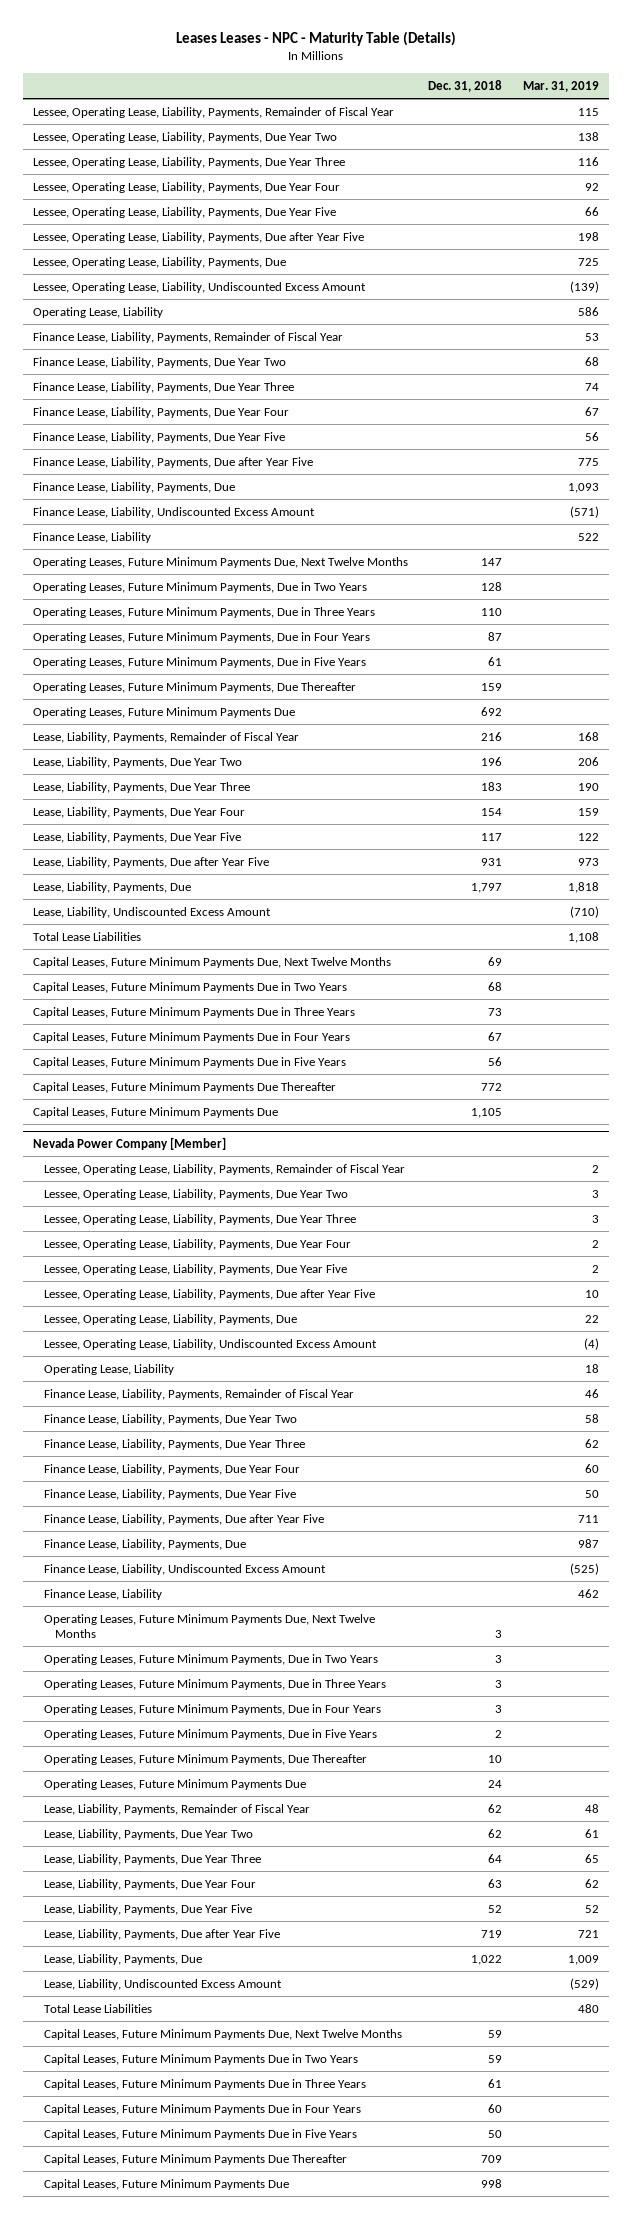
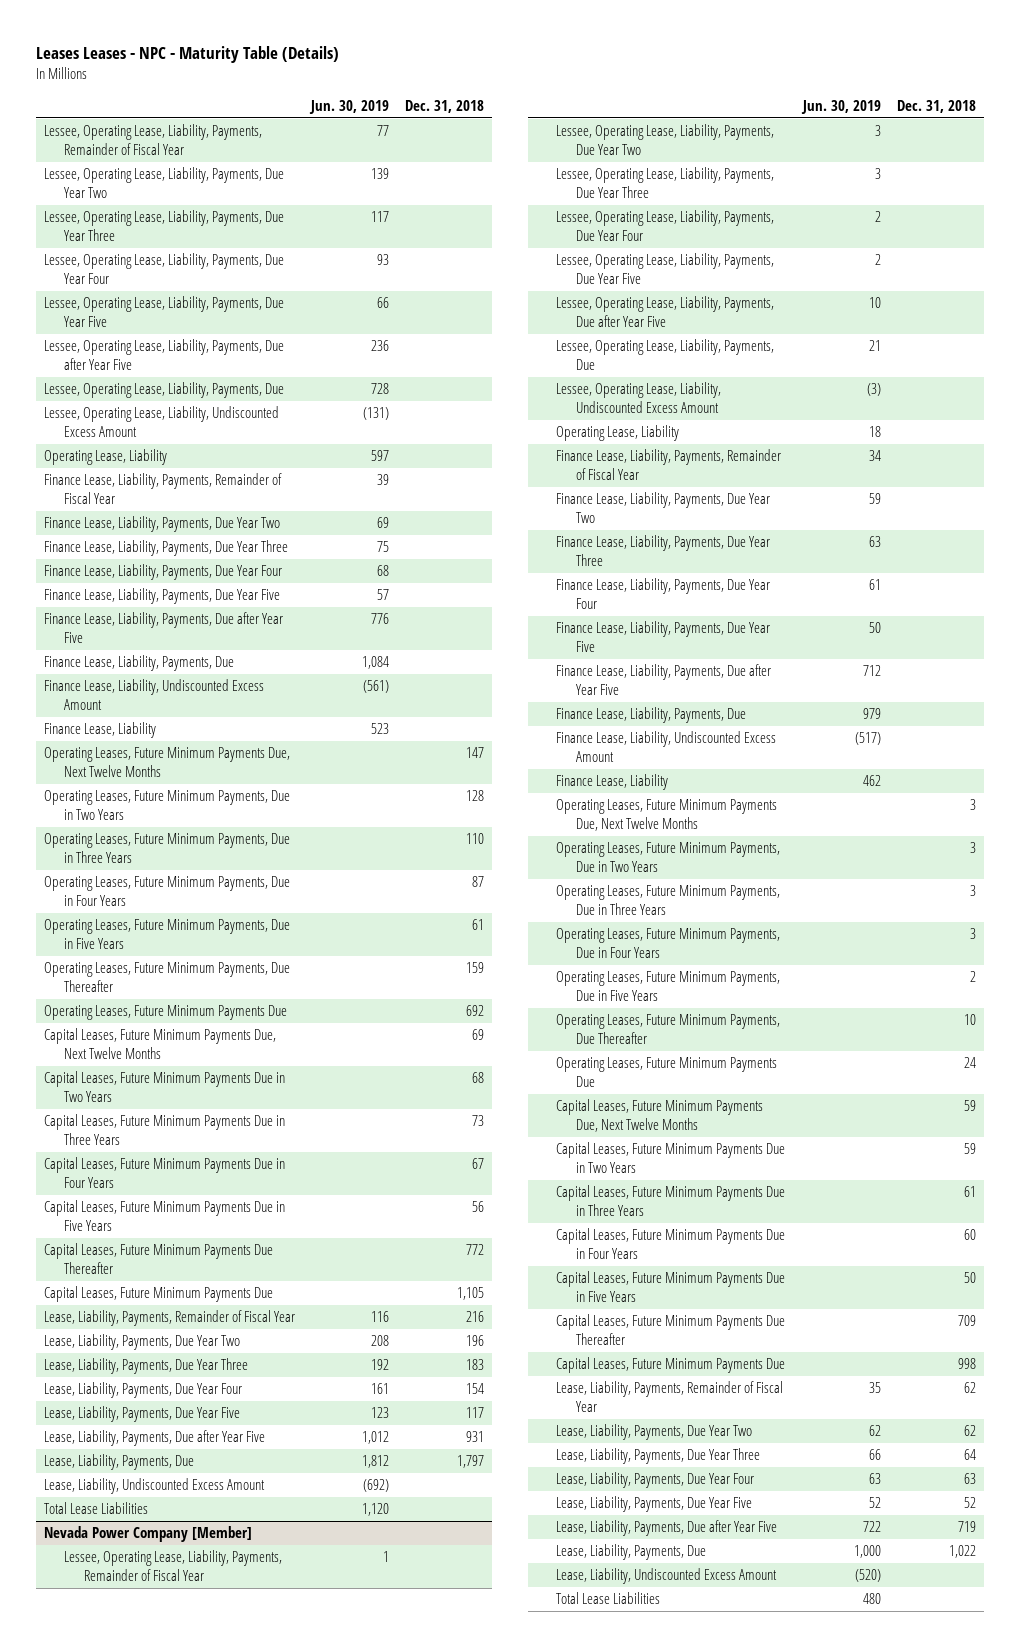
[522,80,599,92] Mar. 31, 2019 -> none
none -> [308,99,389,114] Jun. 30, 2019
[33,956,392,968] Capital Leases, Future Minimum Payments Due, Next Twelve Months -> [44,1028,277,1060] Capital Leases, Future Minimum Payments Due, Next Twelve Months
[33,981,348,993] Capital Leases, Future Minimum Payments Due in Two Years -> [44,1071,286,1103] Capital Leases, Future Minimum Payments Due in Two Years
[33,1006,356,1018] Capital Leases, Future Minimum Payments Due in Three Years -> [44,1114,286,1146] Capital Leases, Future Minimum Payments Due in Three Years
[33,1031,351,1043] Capital Leases, Future Minimum Payments Due in Four Years -> [44,1157,286,1189] Capital Leases, Future Minimum Payments Due in Four Years
[33,1056,347,1068] Capital Leases, Future Minimum Payments Due in Five Years -> [44,1200,286,1232] Capital Leases, Future Minimum Payments Due in Five Years
[33,1081,337,1093] Capital Leases, Future Minimum Payments Due Thereafter -> [44,1243,274,1275] Capital Leases, Future Minimum Payments Due Thereafter
[33,1106,279,1118] Capital Leases, Future Minimum Payments Due -> [44,1286,274,1303] Capital Leases, Future Minimum Payments Due
[44,2028,403,2040] Capital Leases, Future Minimum Payments Due, Next Twelve Months -> [556,1099,764,1133] Capital Leases, Future Minimum Payments Due, Next Twelve Months
[44,2053,359,2065] Capital Leases, Future Minimum Payments Due in Two Years -> [556,1142,786,1174] Capital Leases, Future Minimum Payments Due in Two Years
[44,2078,367,2090] Capital Leases, Future Minimum Payments Due in Three Years -> [556,1185,786,1217] Capital Leases, Future Minimum Payments Due in Three Years
[44,2103,362,2115] Capital Leases, Future Minimum Payments Due in Four Years -> [556,1228,786,1260] Capital Leases, Future Minimum Payments Due in Four Years
[44,2128,358,2140] Capital Leases, Future Minimum Payments Due in Five Years -> [556,1271,786,1303] Capital Leases, Future Minimum Payments Due in Five Years
[44,2153,348,2165] Capital Leases, Future Minimum Payments Due Thereafter -> [556,1314,786,1346] Capital Leases, Future Minimum Payments Due Thereafter
[44,2178,290,2190] Capital Leases, Future Minimum Payments Due -> [556,1357,786,1374] Capital Leases, Future Minimum Payments Due

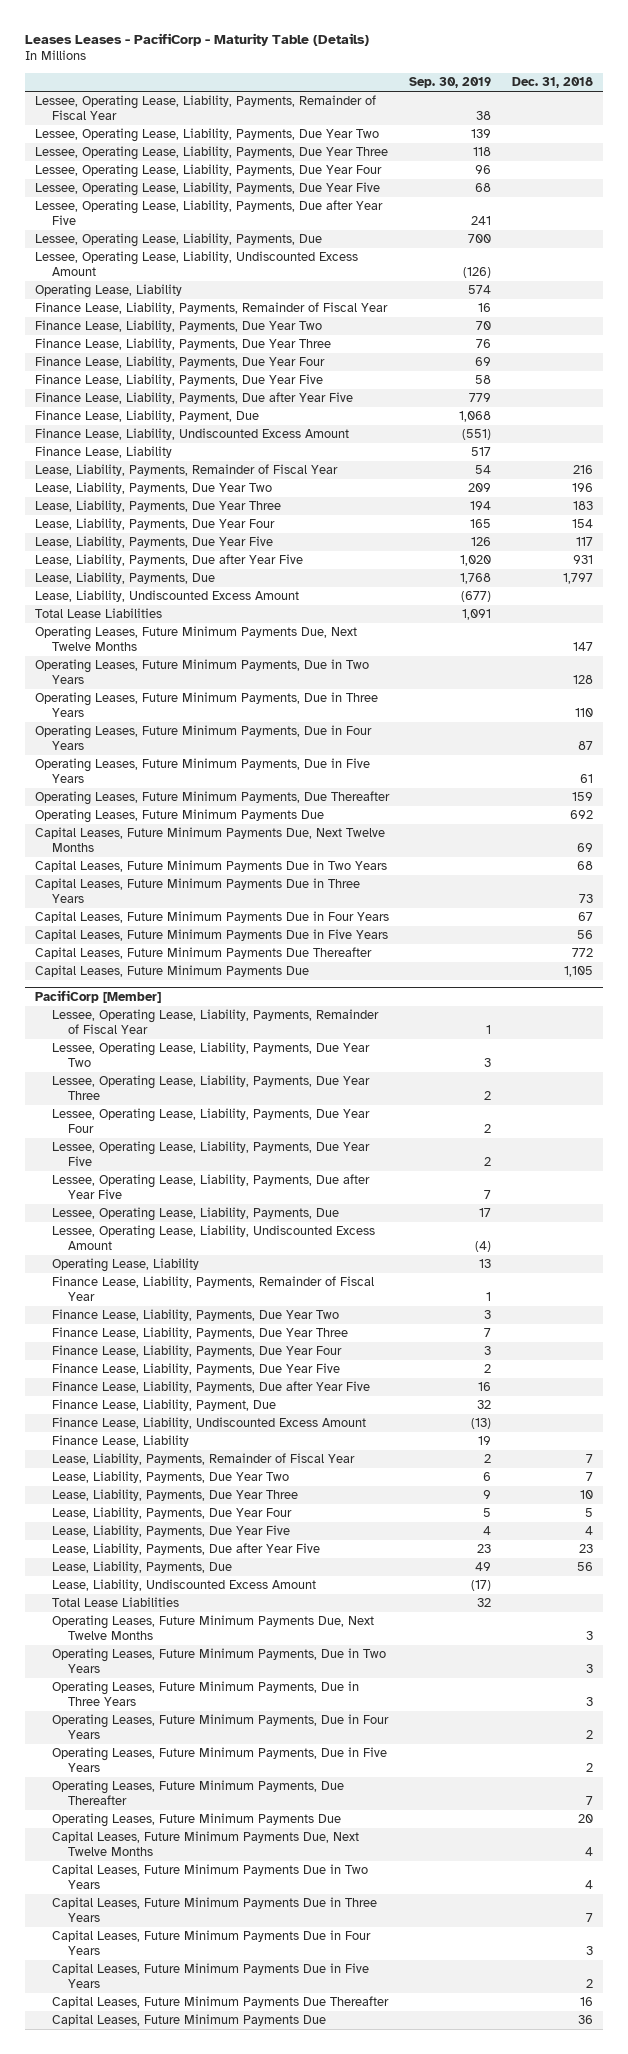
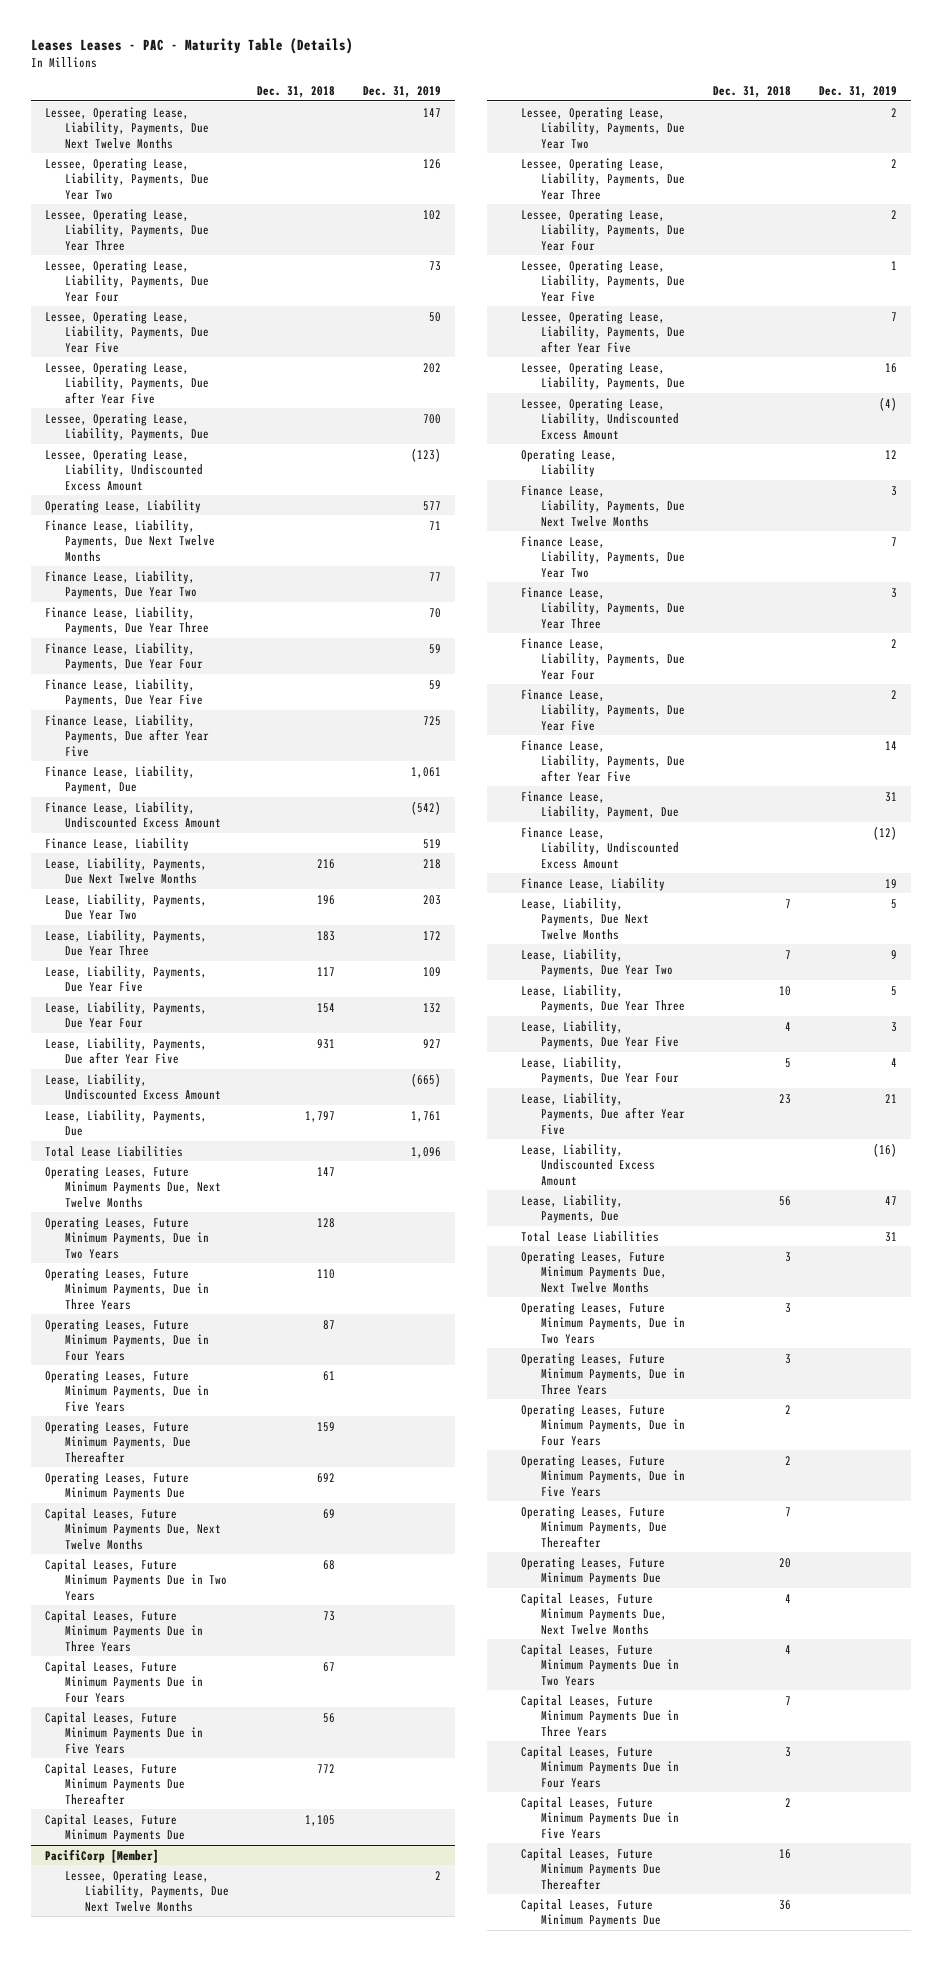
[24,32,369,46] Leases Leases - PacifiCorp - Maturity Table (Details) -> [30,38,353,55] Leases Leases - PAC - Maturity Table (Details)
[409,77,492,89] Sep. 30, 2019 -> none
none -> [363,85,442,98] Dec. 31, 2019
[35,95,377,121] Lessee, Operating Lease, Liability, Payments, Remainder of Fiscal Year -> none
none -> [44,106,209,149] Lessee, Operating Lease, Liability, Payments, Due Next Twelve Months
[35,302,389,315] Finance Lease, Liability, Payments, Remainder of Fiscal Year -> none
none -> [44,519,215,562] Finance Lease, Liability, Payments, Due Next Twelve Months
[35,464,339,477] Lease, Liability, Payments, Remainder of Fiscal Year -> [44,857,207,885] Lease, Liability, Payments, Due Next Twelve Months
[35,518,276,531] Lease, Liability, Payments, Due Year Four -> [44,1001,207,1029] Lease, Liability, Payments, Due Year Four
[35,572,216,585] Lease, Liability, Payments, Due -> [44,1109,207,1137] Lease, Liability, Payments, Due
[51,1009,379,1035] Lessee, Operating Lease, Liability, Payments, Remainder of Fiscal Year -> none
none -> [64,1869,230,1912] Lessee, Operating Lease, Liability, Payments, Due Next Twelve Months
[51,1276,374,1302] Finance Lease, Liability, Payments, Remainder of Fiscal Year -> none
none -> [520,484,686,527] Finance Lease, Liability, Payments, Due Next Twelve Months
[51,1453,355,1466] Lease, Liability, Payments, Remainder of Fiscal Year -> none
none -> [520,897,650,940] Lease, Liability, Payments, Due Next Twelve Months
[51,1507,292,1520] Lease, Liability, Payments, Due Year Four -> [520,1056,680,1086] Lease, Liability, Payments, Due Year Four
[51,1561,232,1574] Lease, Liability, Payments, Due -> [520,1194,623,1224] Lease, Liability, Payments, Due

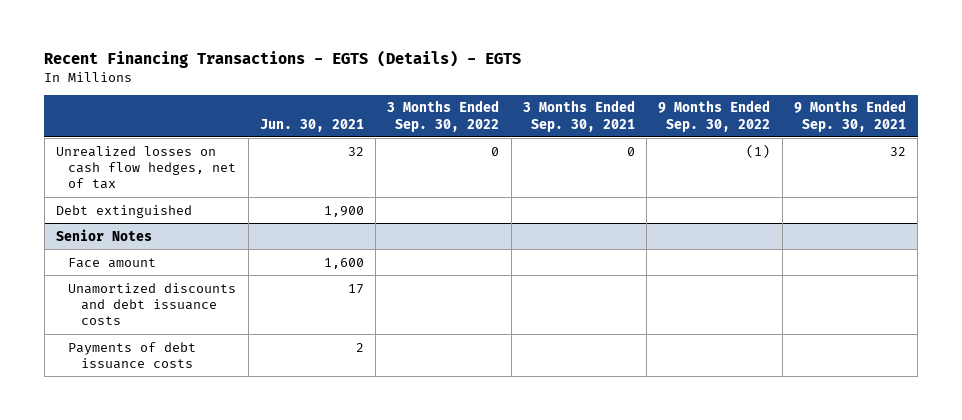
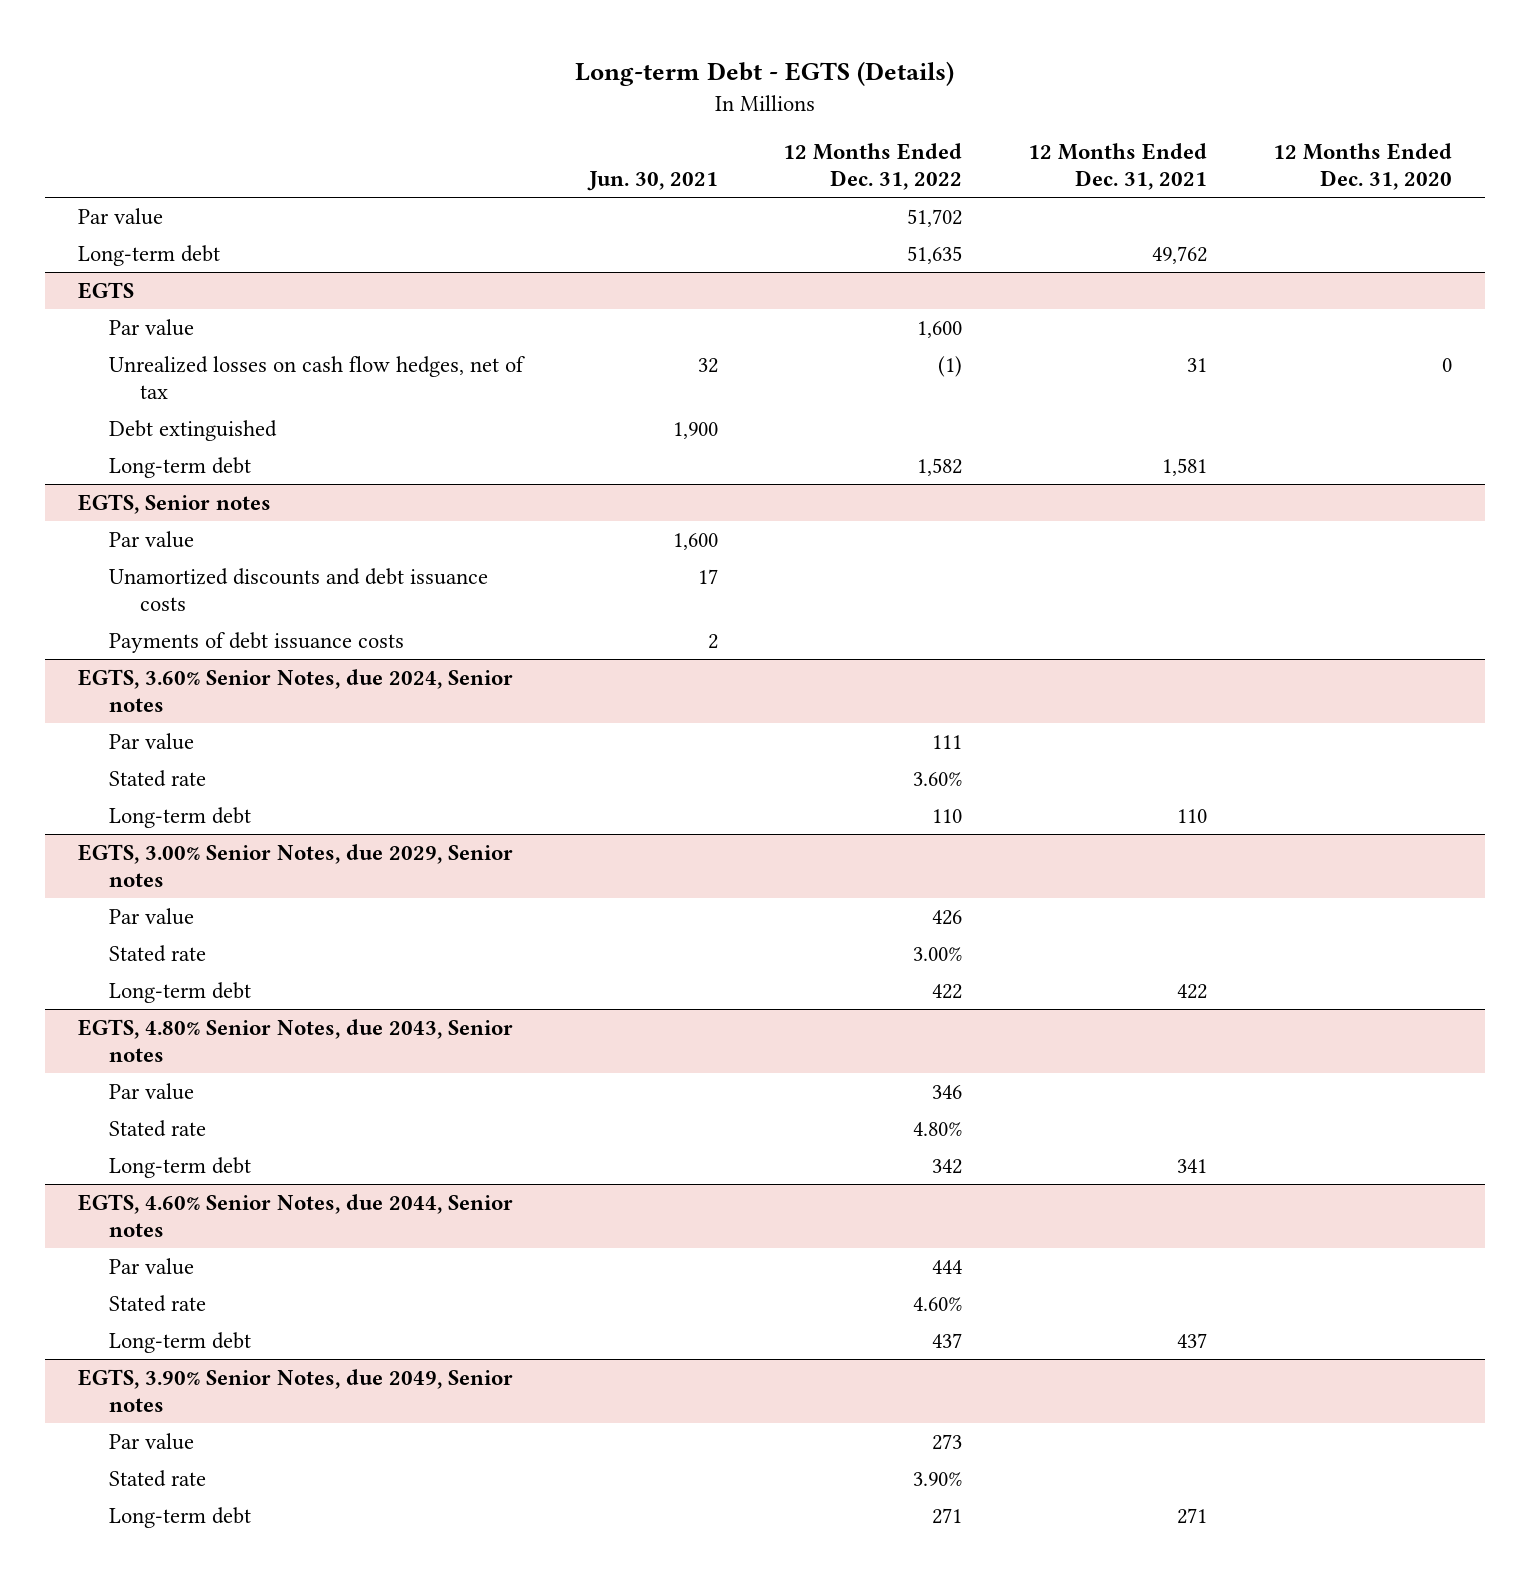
[44,50,522,69] Recent Financing Transactions - EGTS (Details) - EGTS -> [574,61,954,87] Long-term Debt - EGTS (Details)
[387,100,500,132] 3 Months Ended Sep. 30, 2022 -> none
[522,100,635,132] 3 Months Ended Sep. 30, 2021 -> none
[658,100,771,132] 9 Months Ended Sep. 30, 2022 -> none
[793,100,906,132] 9 Months Ended Sep. 30, 2021 -> none
none -> [783,143,963,191] 12 Months Ended Dec. 31, 2022
none -> [1027,143,1207,191] 12 Months Ended Dec. 31, 2021
none -> [1272,143,1452,191] 12 Months Ended Dec. 31, 2020
[55,145,237,190] Unrealized losses on cash flow hedges, net of tax -> none
[55,204,192,218] Debt extinguished -> none
none -> [77,207,163,225] Par value
none -> [77,244,220,266] Long-term debt
none -> [77,281,134,299] EGTS
none -> [108,318,194,336] Par value
none -> [108,355,525,399] Unrealized losses on cash flow hedges, net of tax
none -> [108,419,277,441] Debt extinguished
none -> [108,456,251,478] Long-term debt
[55,228,152,241] Senior Notes -> [77,493,271,514] EGTS, Senior notes
[68,257,157,268] Face amount -> [108,530,194,548] Par value
none -> [77,668,513,712] EGTS, 3.60% Senior Notes, due 2024, Senior notes
none -> [108,732,194,750] Par value
none -> [108,769,206,787] Stated rate
none -> [108,806,251,828] Long-term debt
none -> [77,843,513,887] EGTS, 3.00% Senior Notes, due 2029, Senior notes
none -> [108,907,194,925] Par value
none -> [108,944,206,962] Stated rate
none -> [108,981,251,1003] Long-term debt
none -> [77,1018,513,1062] EGTS, 4.80% Senior Notes, due 2043, Senior notes
none -> [108,1082,194,1100] Par value
none -> [108,1119,206,1137] Stated rate
none -> [108,1156,251,1178] Long-term debt
none -> [77,1193,513,1237] EGTS, 4.60% Senior Notes, due 2044, Senior notes
none -> [108,1257,194,1275] Par value
none -> [108,1294,206,1312] Stated rate
none -> [108,1331,251,1353] Long-term debt
none -> [77,1368,513,1412] EGTS, 3.90% Senior Notes, due 2049, Senior notes
none -> [108,1432,194,1450] Par value
none -> [108,1469,206,1487] Stated rate
none -> [108,1506,251,1528] Long-term debt

